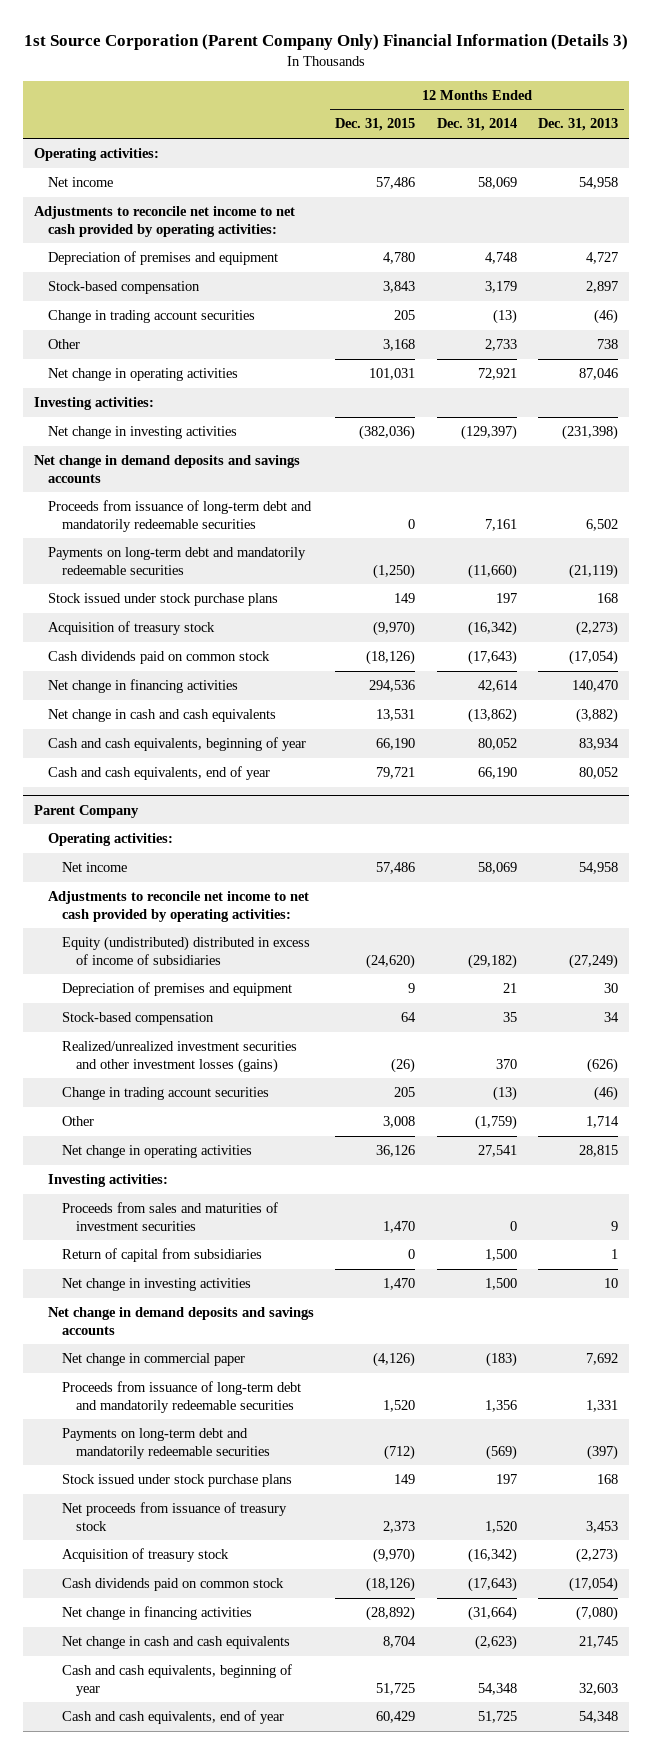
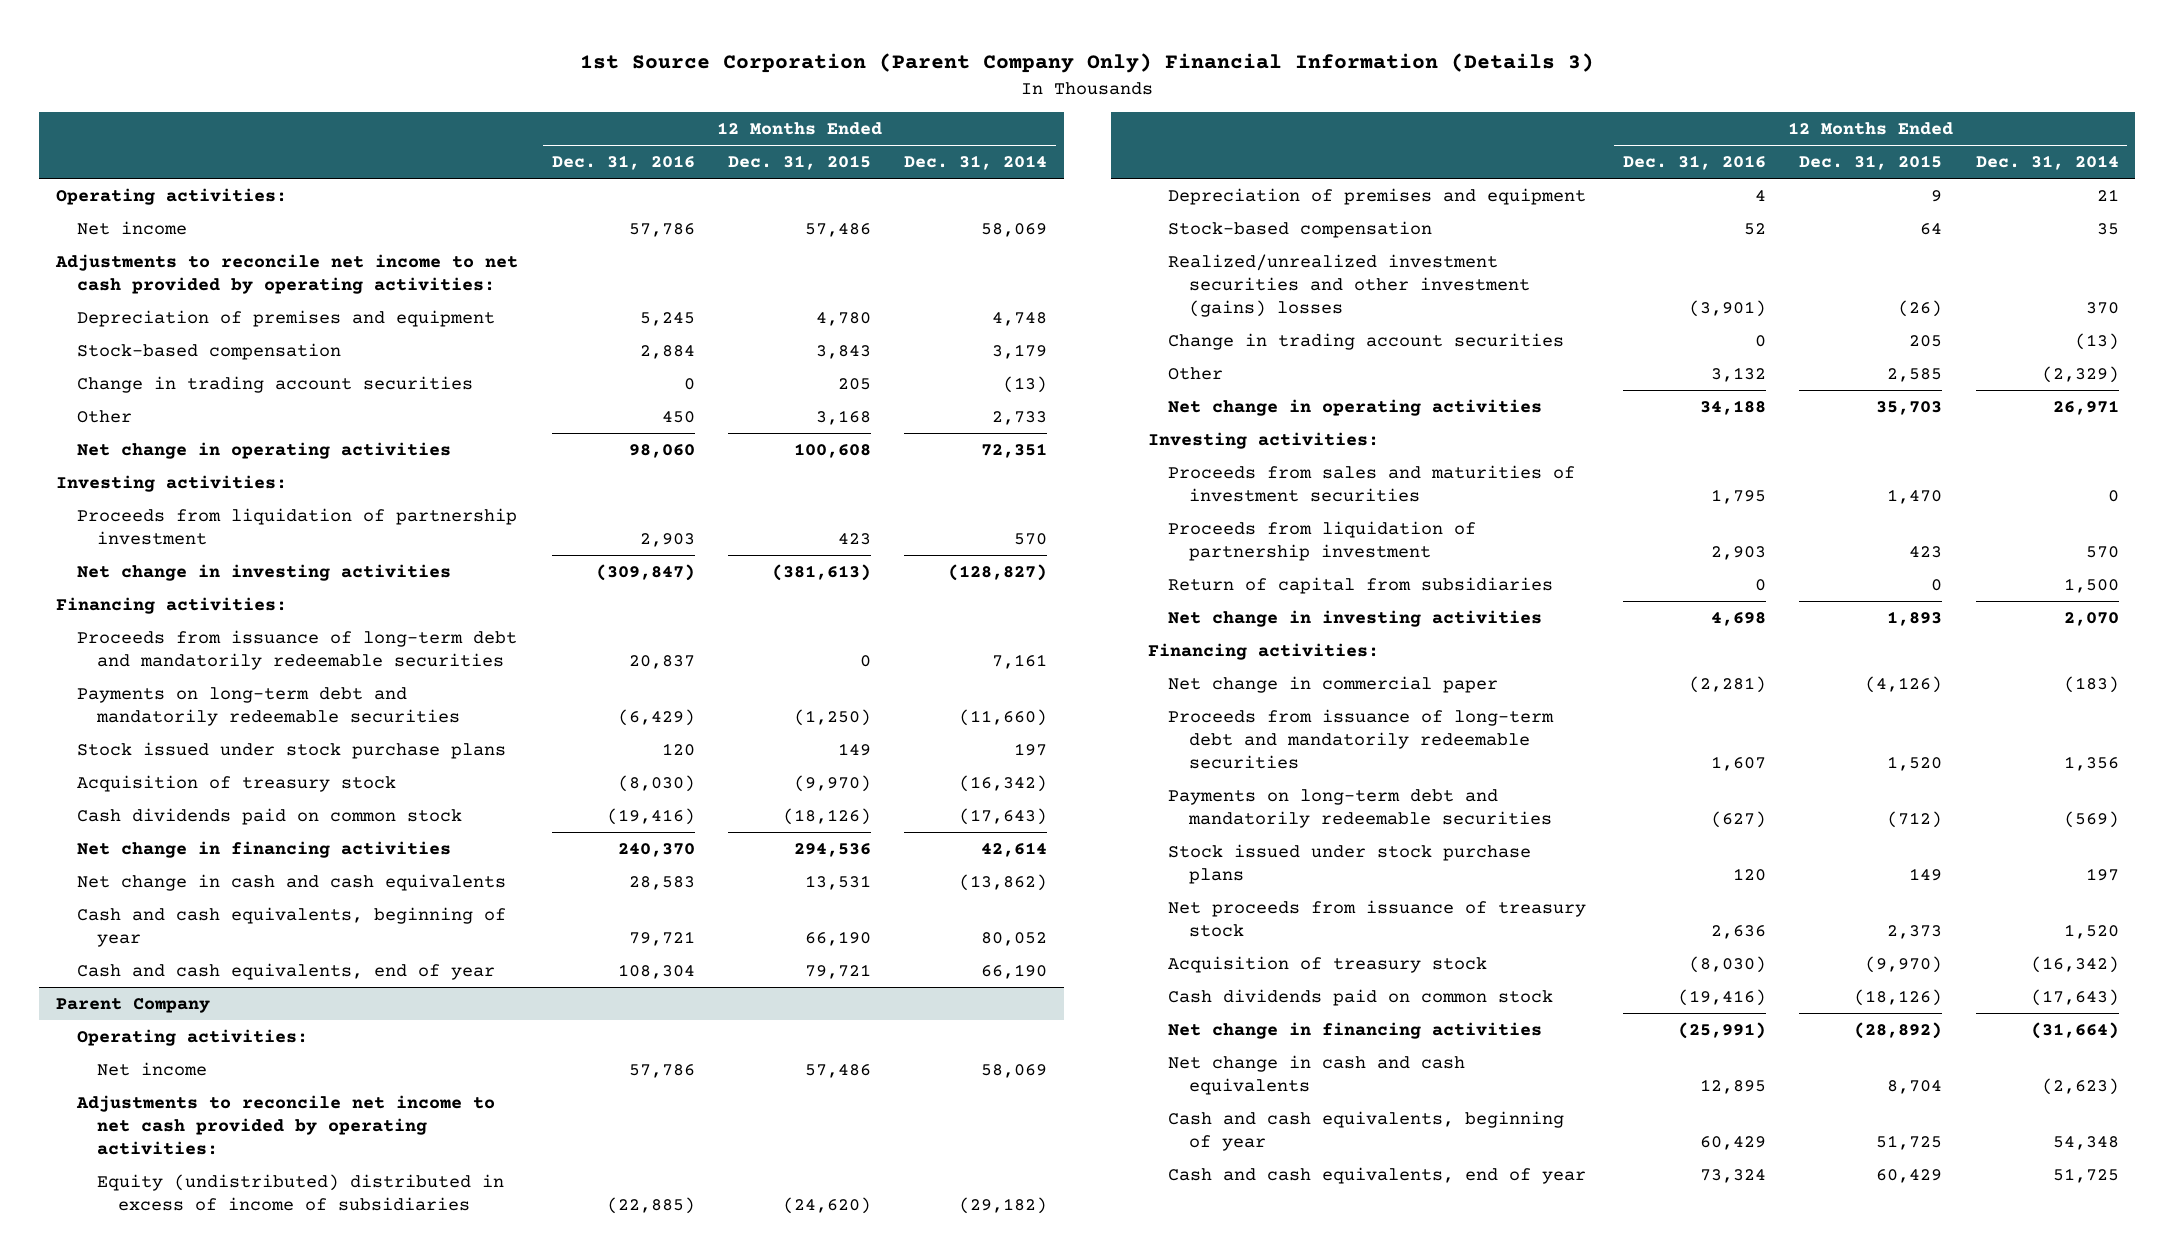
[538,118,619,132] Dec. 31, 2013 -> none
none -> [551,155,695,171] Dec. 31, 2016
[369,368,416,381] 101,031 -> [794,442,872,458] 100,608
[477,368,517,381] 72,921 -> [981,442,1048,458] 72,351
none -> [76,507,517,546] Proceeds from liquidation of partnership investment
[359,425,416,441] (382,036) -> [772,563,872,581] (381,613)
[460,425,517,441] (129,397) -> [948,563,1048,581] (128,827)
[34,455,301,483] Net change in demand deposits and savings accounts -> [56,596,288,614] Financing activities:
[61,1041,297,1073] Realized/unrealized investment securities and other investment losses (gains) -> [1168,253,1530,318] Realized/unrealized investment securities and other investment (gains) losses
[383,1116,416,1129] 3,008 -> [1887,367,1943,382] 2,585
[474,1115,517,1131] (1,759) -> [2041,365,2119,383] (2,329)
[376,1145,416,1158] 36,126 -> [1876,400,1943,415] 35,703
[477,1145,517,1158] 27,541 -> [2052,399,2119,415] 26,971
none -> [1168,520,1477,562] Proceeds from liquidation of partnership investment
[383,1278,416,1291] 1,470 -> [1887,610,1943,626] 1,893
[484,1278,517,1291] 1,500 -> [2063,611,2119,626] 2,070
[47,1307,314,1335] Net change in demand deposits and savings accounts -> [1147,642,1379,660] Financing activities:

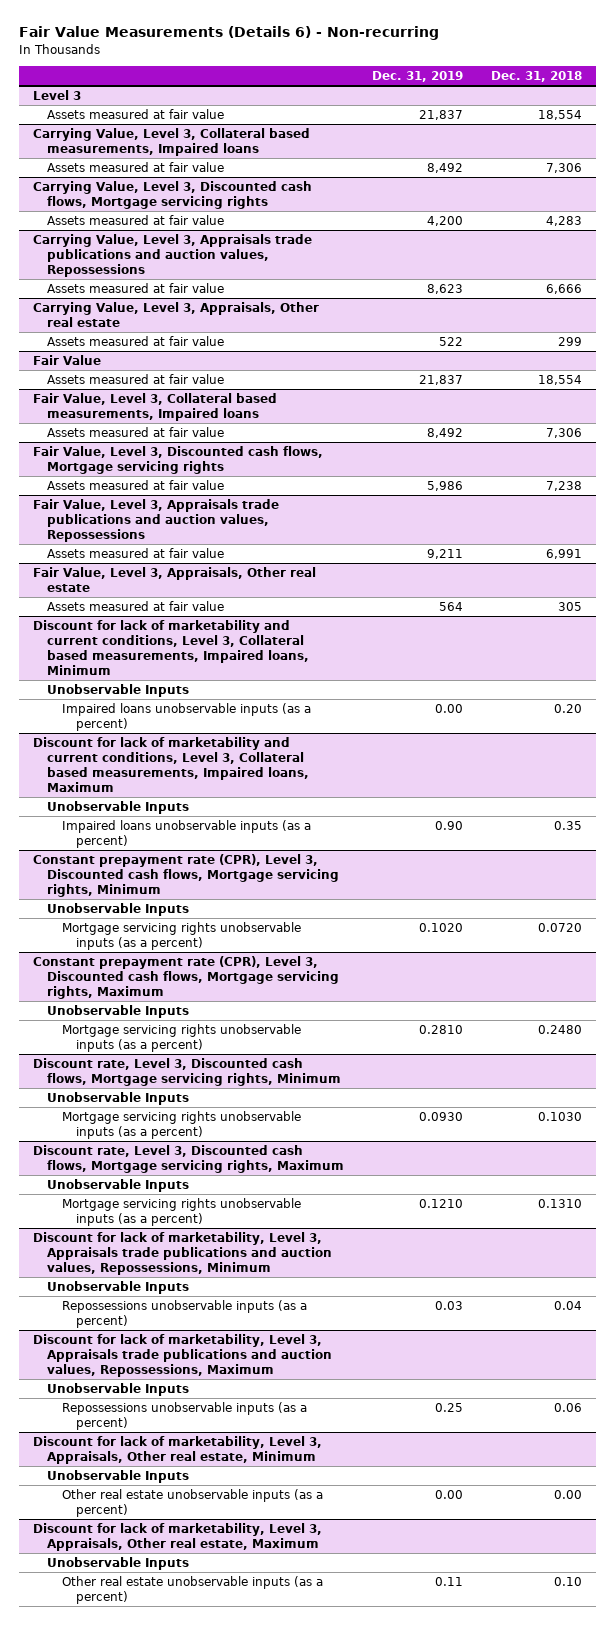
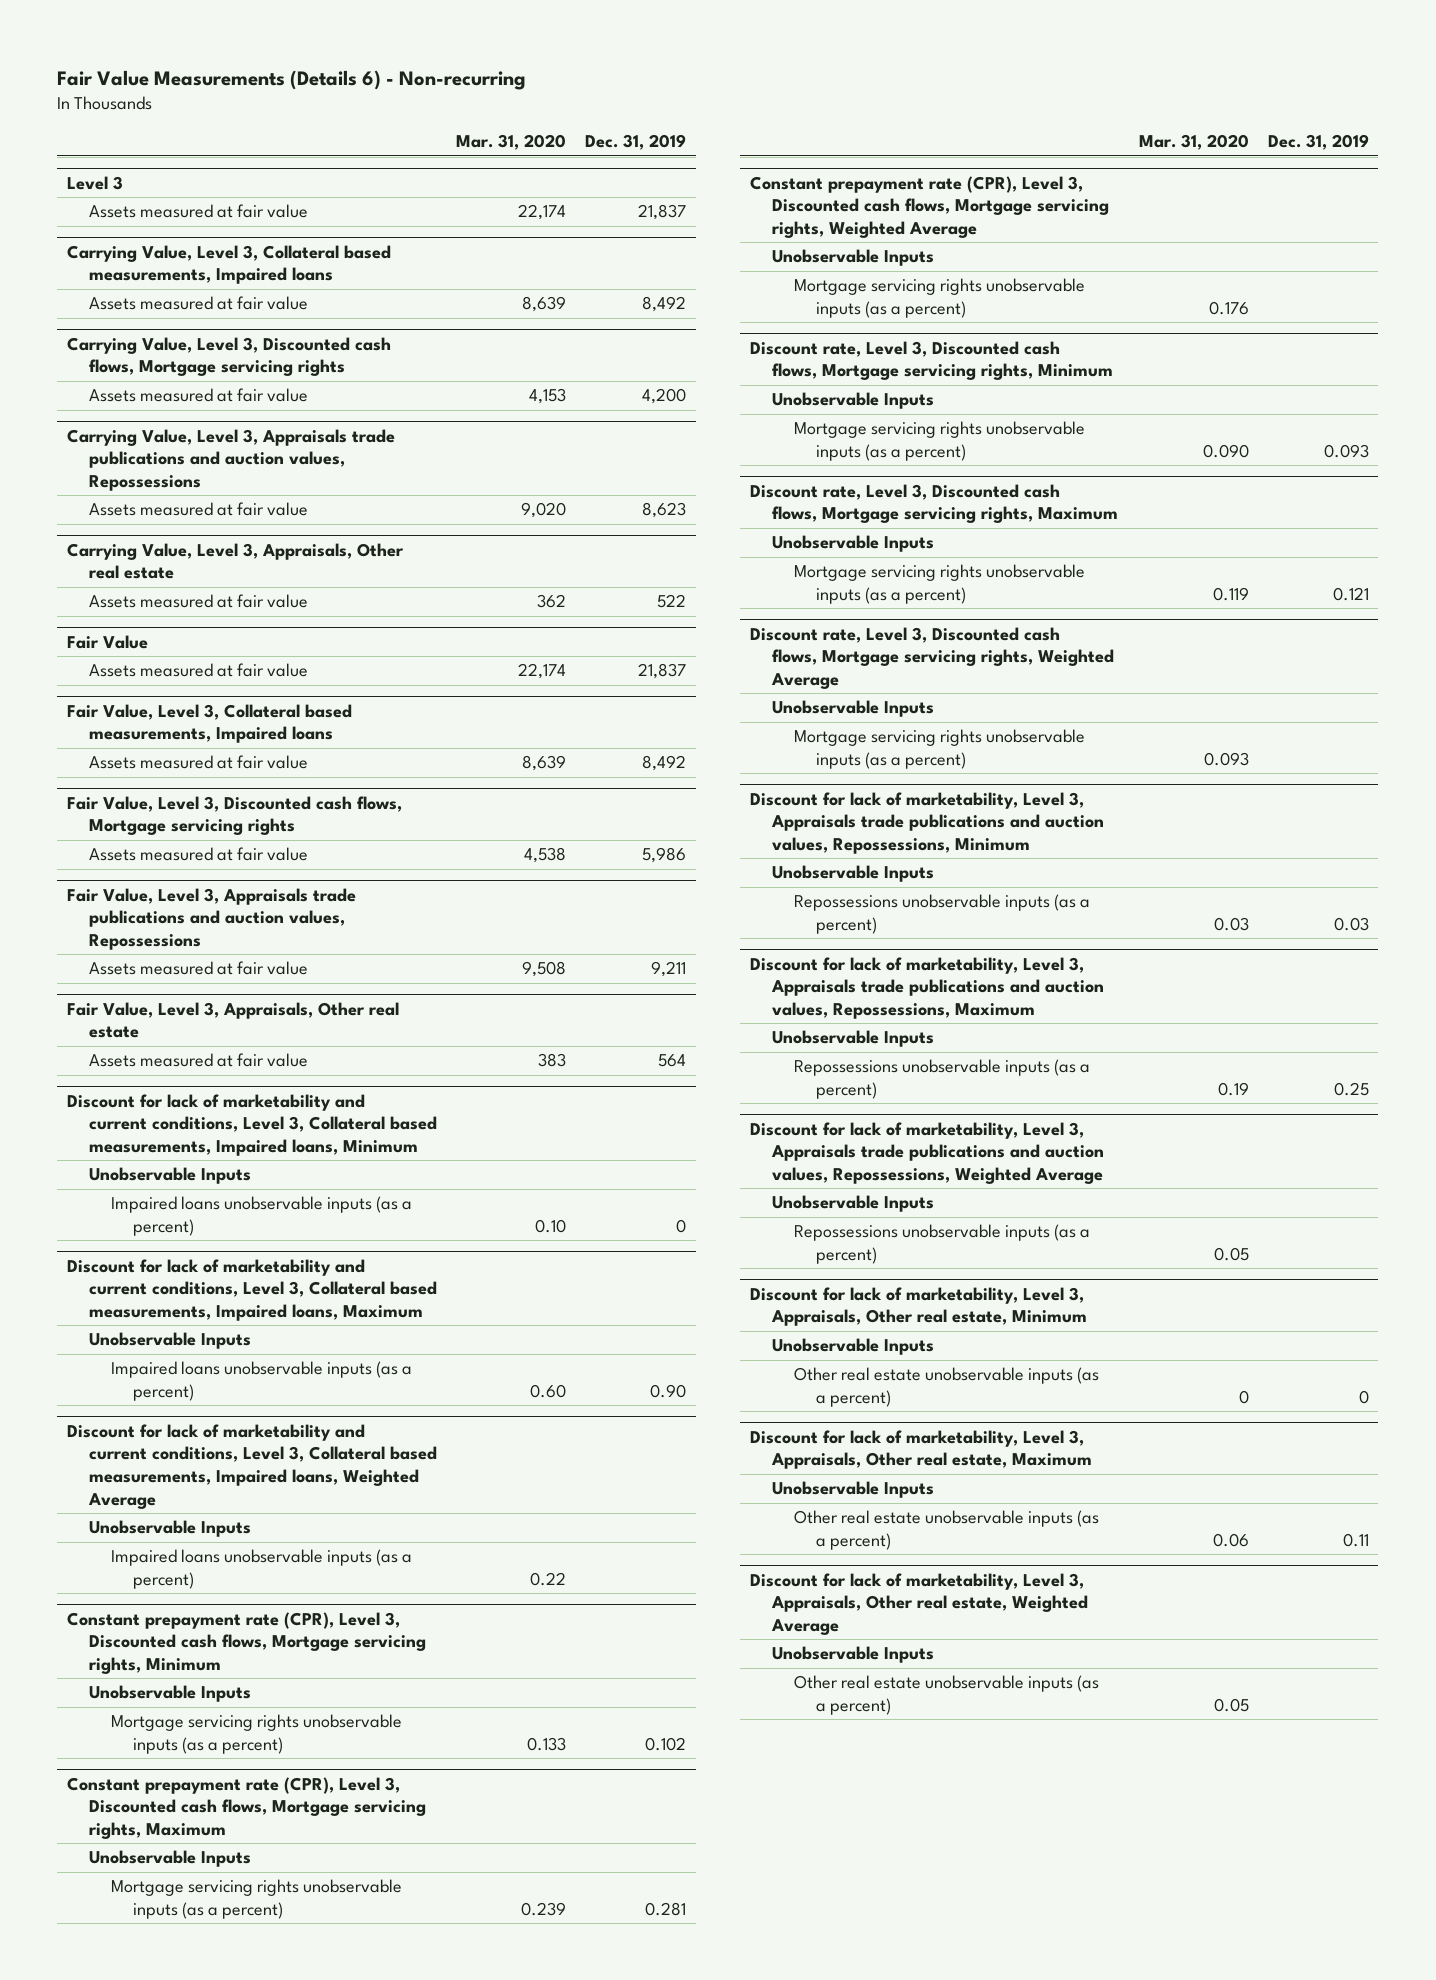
[490,70,582,82] Dec. 31, 2018 -> none
none -> [456,134,567,151] Mar. 31, 2020
[435,704,464,714] 0.00 -> [676,1218,687,1233] 0
none -> [66,1423,437,1509] Discount for lack of marketability and current conditions, Level 3, Collateral based measurements, Impaired loans, Weighted Average
none -> [88,1520,251,1538] Unobservable Inputs
none -> [110,1549,412,1589] Impaired loans unobservable inputs (as a percent)
[419,923,464,933] 0.1020 -> [645,1736,687,1751] 0.102
[419,1025,464,1035] 0.2810 -> [645,1901,687,1916] 0.281
none -> [749,175,1109,238] Constant prepayment rate (CPR), Level 3, Discounted cash flows, Mortgage servicing rights, Weighted Average
none -> [771,249,934,267] Unobservable Inputs
none -> [793,278,1085,318] Mortgage servicing rights unobservable inputs (as a percent)
[419,1112,464,1122] 0.0930 -> [1323,443,1369,458] 0.093
[419,1199,464,1209] 0.1210 -> [1332,586,1369,601] 0.121
none -> [749,626,1114,689] Discount rate, Level 3, Discounted cash flows, Mortgage servicing rights, Weighted Average
none -> [771,700,934,718] Unobservable Inputs
none -> [793,729,1085,769] Mortgage servicing rights unobservable inputs (as a percent)
none -> [749,1121,1104,1184] Discount for lack of marketability, Level 3, Appraisals trade publications and auction values, Repossessions, Weighted Average
none -> [771,1195,934,1213] Unobservable Inputs
none -> [793,1224,1090,1264] Repossessions unobservable inputs (as a percent)
[435,1490,464,1500] 0.00 -> [1358,1389,1369,1404] 0
none -> [749,1572,1088,1635] Discount for lack of marketability, Level 3, Appraisals, Other real estate, Weighted Average
none -> [771,1646,934,1664] Unobservable Inputs
none -> [793,1675,1099,1715] Other real estate unobservable inputs (as a percent)

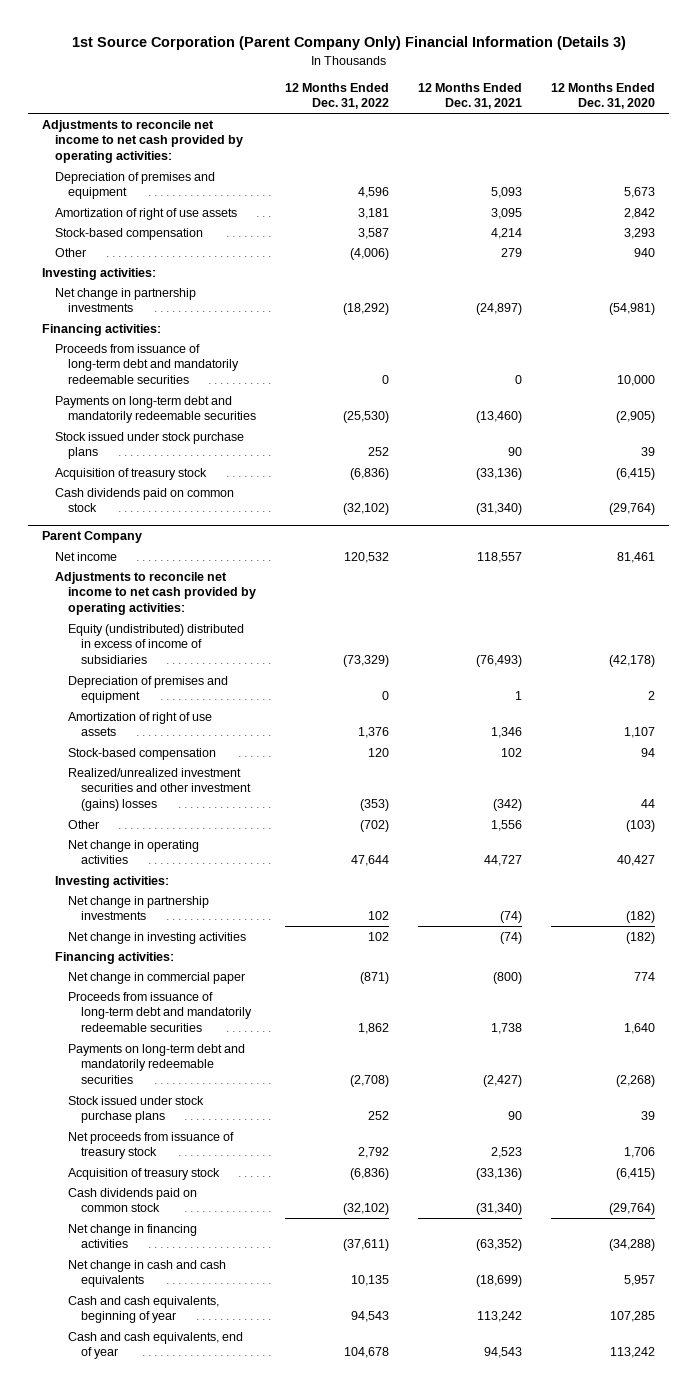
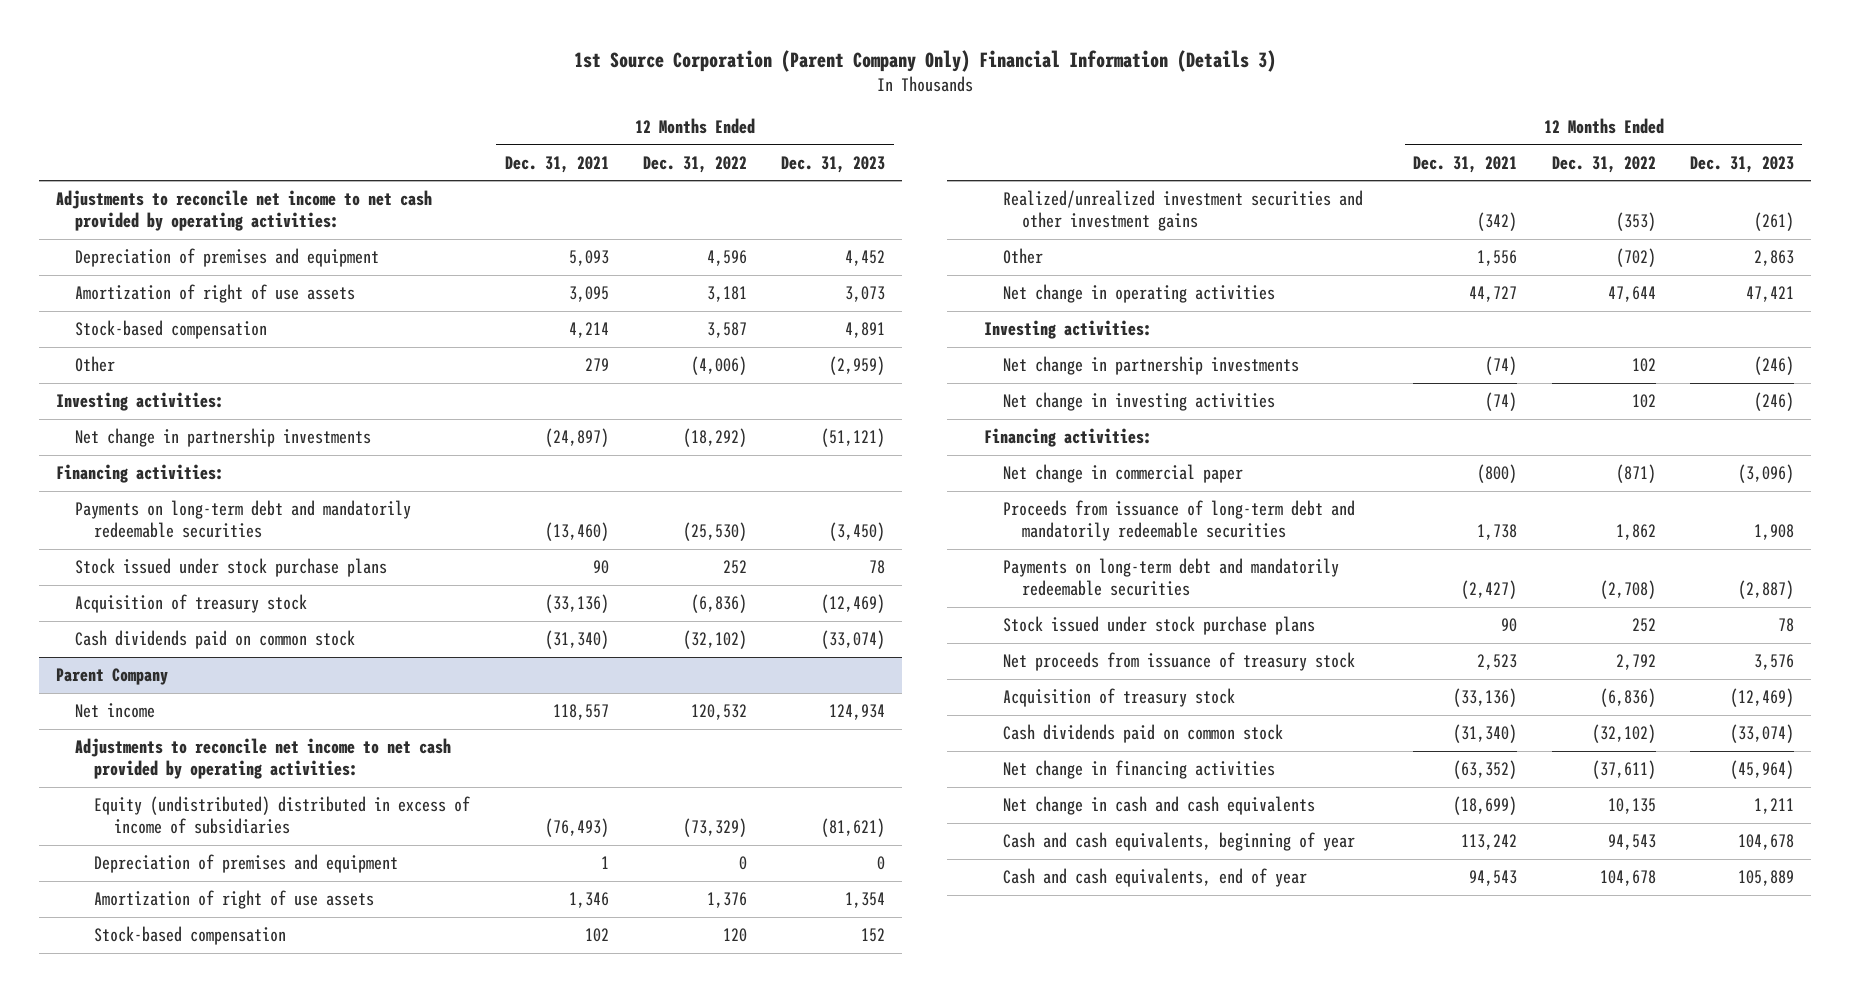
[550,82,655,110] 12 Months Ended Dec. 31, 2020 -> none
none -> [781,155,886,173] Dec. 31, 2023
[55,343,240,384] Proceeds from issuance of long-term debt and mandatorily redeemable securities -> none
[68,767,252,811] Realized/unrealized investment securities and other investment (gains) losses -> [1002,190,1363,232] Realized/unrealized investment securities and other investment gains

